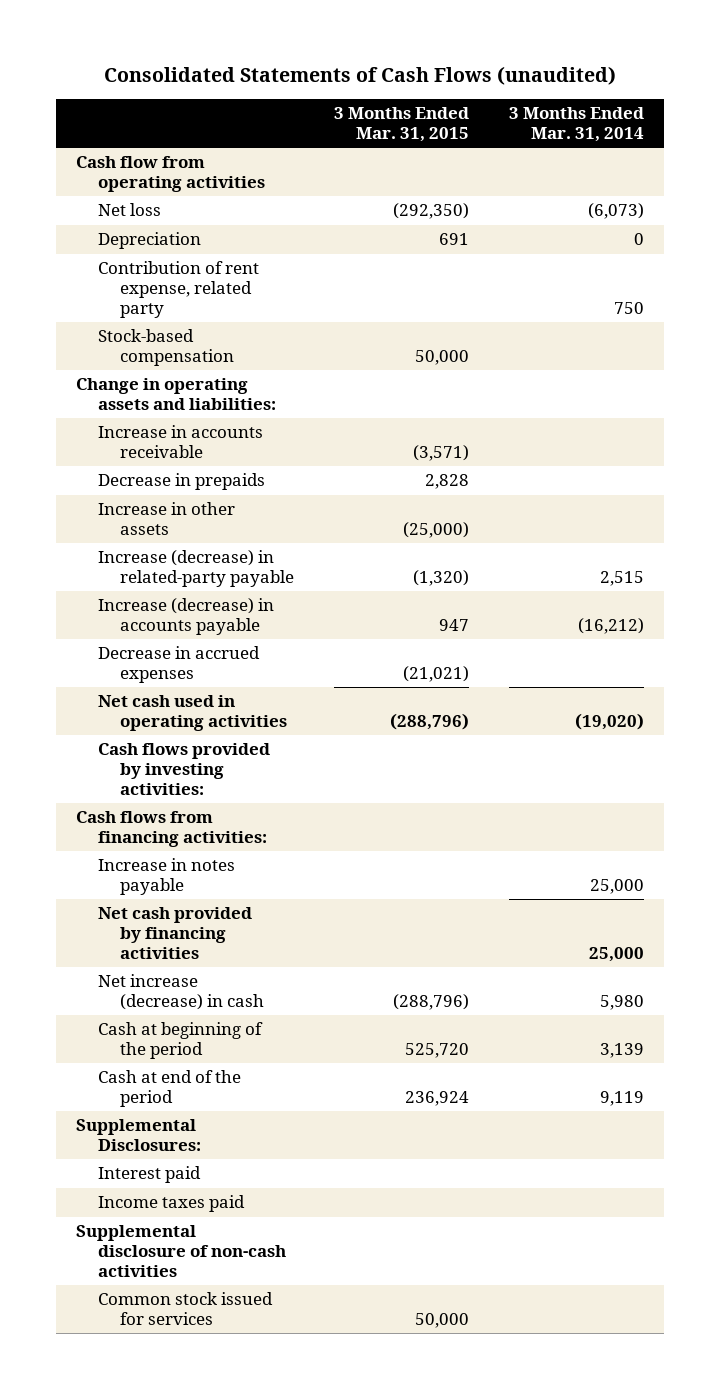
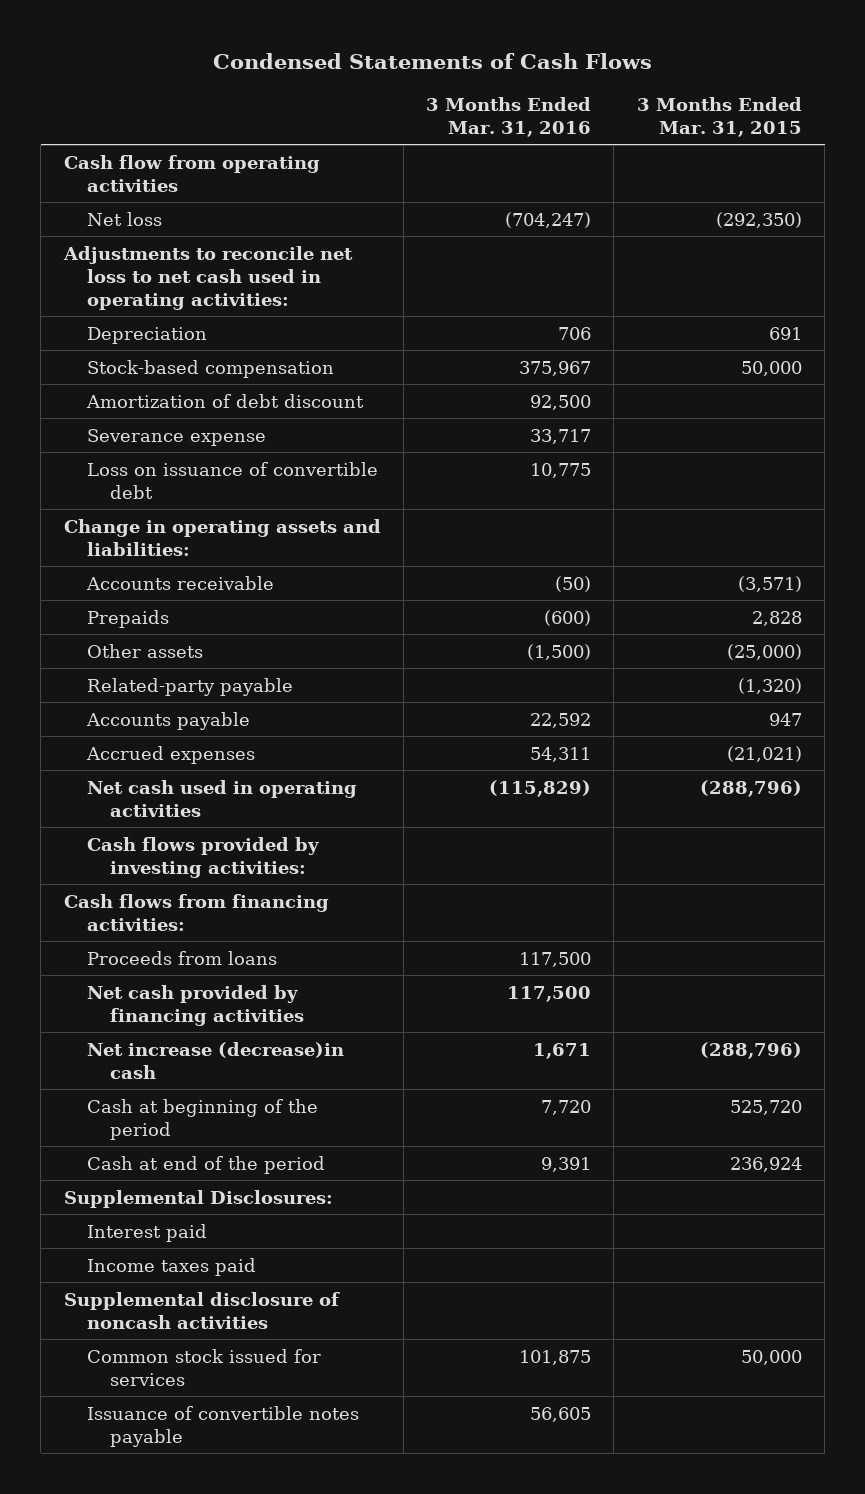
[104,66,617,86] Consolidated Statements of Cash Flows (unaudited) -> [212,52,652,69] Condensed Statements of Cash Flows
[509,107,645,143] 3 Months Ended Mar. 31, 2014 -> none
none -> [426,96,592,137] 3 Months Ended Mar. 31, 2016
none -> [62,245,353,310] Adjustments to reconcile net loss to net cash used in operating activities:
[97,261,259,319] Contribution of rent expense, related party -> none
none -> [85,393,364,408] Amortization of debt discount
none -> [86,428,266,446] Severance expense
none -> [86,461,378,499] Loss on issuance of convertible debt
[97,425,263,459] Increase in accounts receivable -> [85,575,274,590] Accounts receivable
[97,473,265,491] Decrease in prepaids -> [86,609,169,628] Prepaids
[97,502,235,536] Increase in other assets -> [86,643,203,658] Other assets
[97,550,294,588] Increase (decrease) in related-party payable -> [86,677,293,696] Related-party payable
[97,598,274,636] Increase (decrease) in accounts payable -> [85,711,250,730] Accounts payable
[97,646,260,684] Decrease in accrued expenses -> [85,745,255,764] Accrued expenses
[97,858,235,896] Increase in notes payable -> none
none -> [86,950,277,965] Proceeds from loans
[97,974,264,1011] Net increase (decrease) in cash -> [86,1041,344,1079] Net increase (decrease)in cash
[75,1225,286,1278] Supplemental disclosure of non-cash activities -> [63,1291,340,1329] Supplemental disclosure of noncash activities
none -> [86,1405,359,1447] Issuance of convertible notes payable

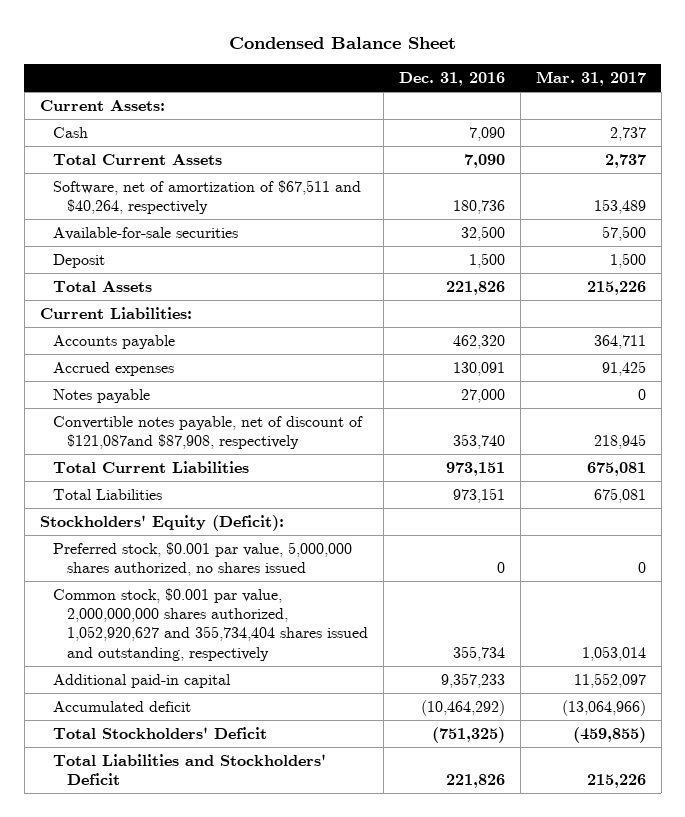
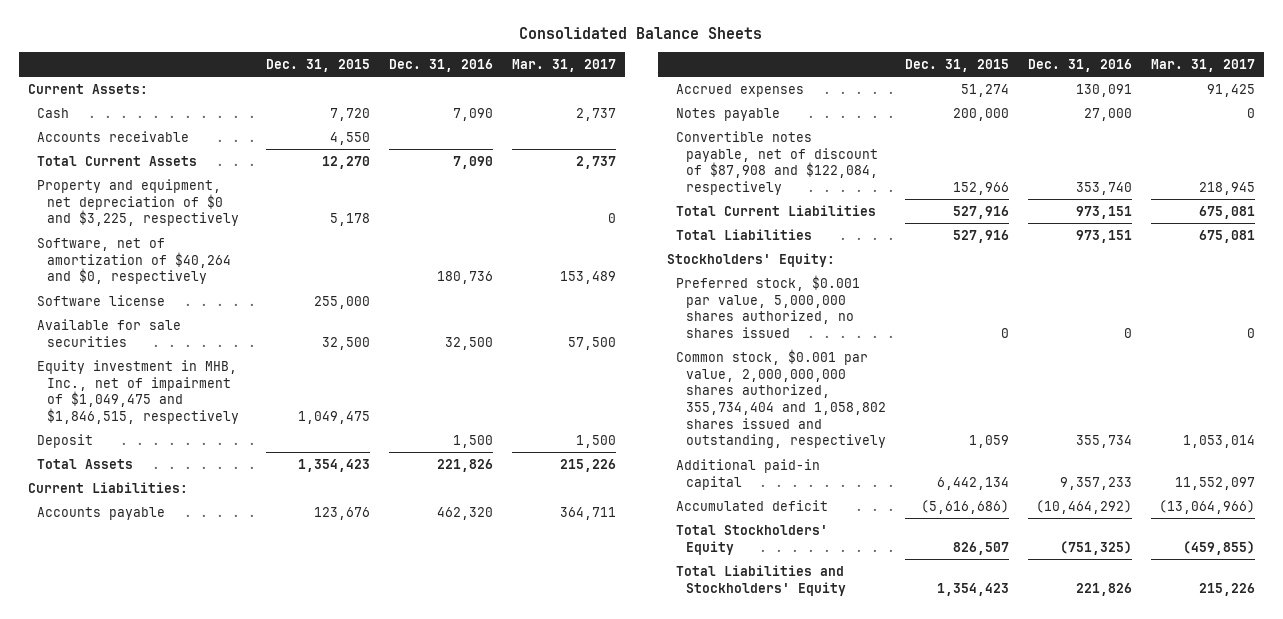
[228,36,456,49] Condensed Balance Sheet -> [519,26,763,39] Consolidated Balance Sheets
none -> [265,58,370,72] Dec. 31, 2015
none -> [37,130,190,142] Accounts receivable
none -> [37,178,239,227] Property and equipment, net depreciation of $0 and $3,225, respectively
[53,179,362,215] Software, net of amortization of $67,511 and $40,264, respectively -> [37,237,231,285] Software, net of amortization of $40,264 and $0, respectively
none -> [37,294,166,306] Software license
[53,226,239,240] Available-for-sale securities -> [37,318,182,347] Available for sale securities
none -> [37,359,239,425] Equity investment in MHB, Inc., net of impairment of $1,049,475 and $1,846,515, respectively
[53,415,364,450] Convertible notes payable, net of discount of $121,087and $87,908, respectively -> [676,130,878,196] Convertible notes payable, net of discount of $87,908 and $122,084, respectively
[39,514,284,531] Stockholders' Equity (Deficit): -> [667,252,836,267] Stockholders' Equity:
[53,587,368,661] Common stock, $0.001 par value, 2,000,000,000 shares authorized, 1,052,920,627 and 355,734,404 shares issued and outstanding, respectively -> [676,348,886,449] Common stock, $0.001 par value, 2,000,000,000 shares authorized, 355,734,404 and 1,058,802 shares issued and outstanding, respectively
[53,726,268,739] Total Stockholders' Deficit -> [676,524,829,555] Total Stockholders' Equity
[53,753,327,786] Total Liabilities and Stockholders' Deficit -> [676,564,846,596] Total Liabilities and Stockholders' Equity

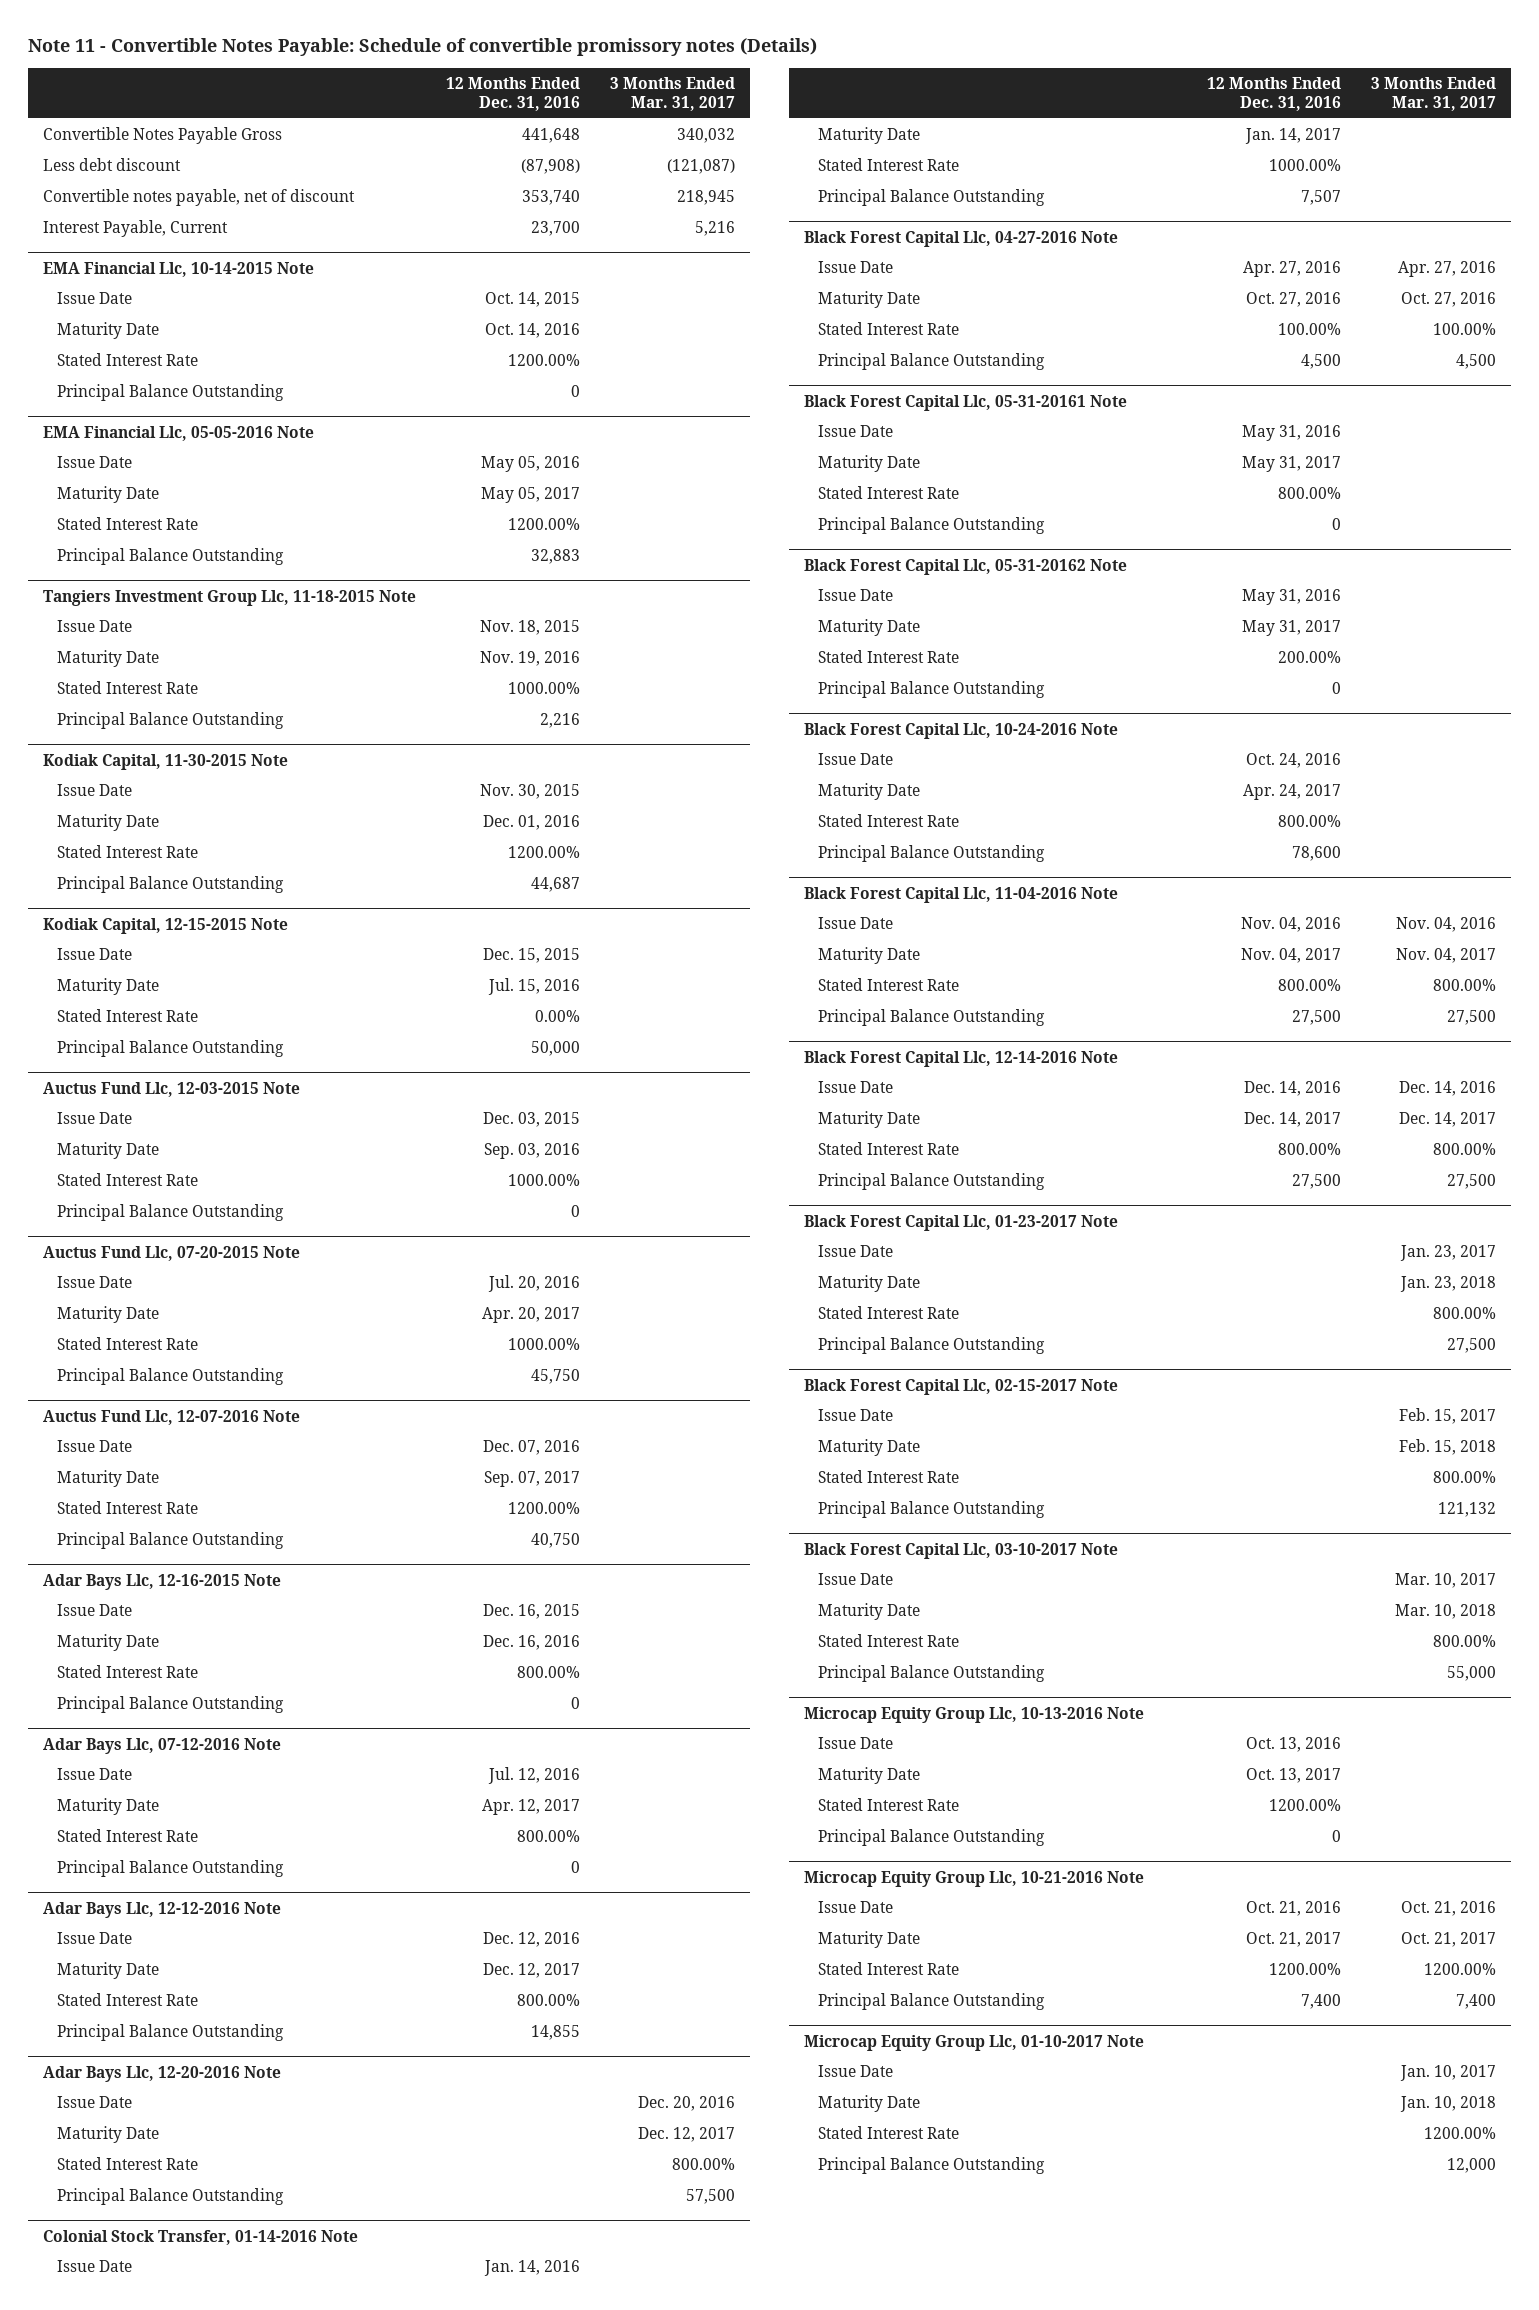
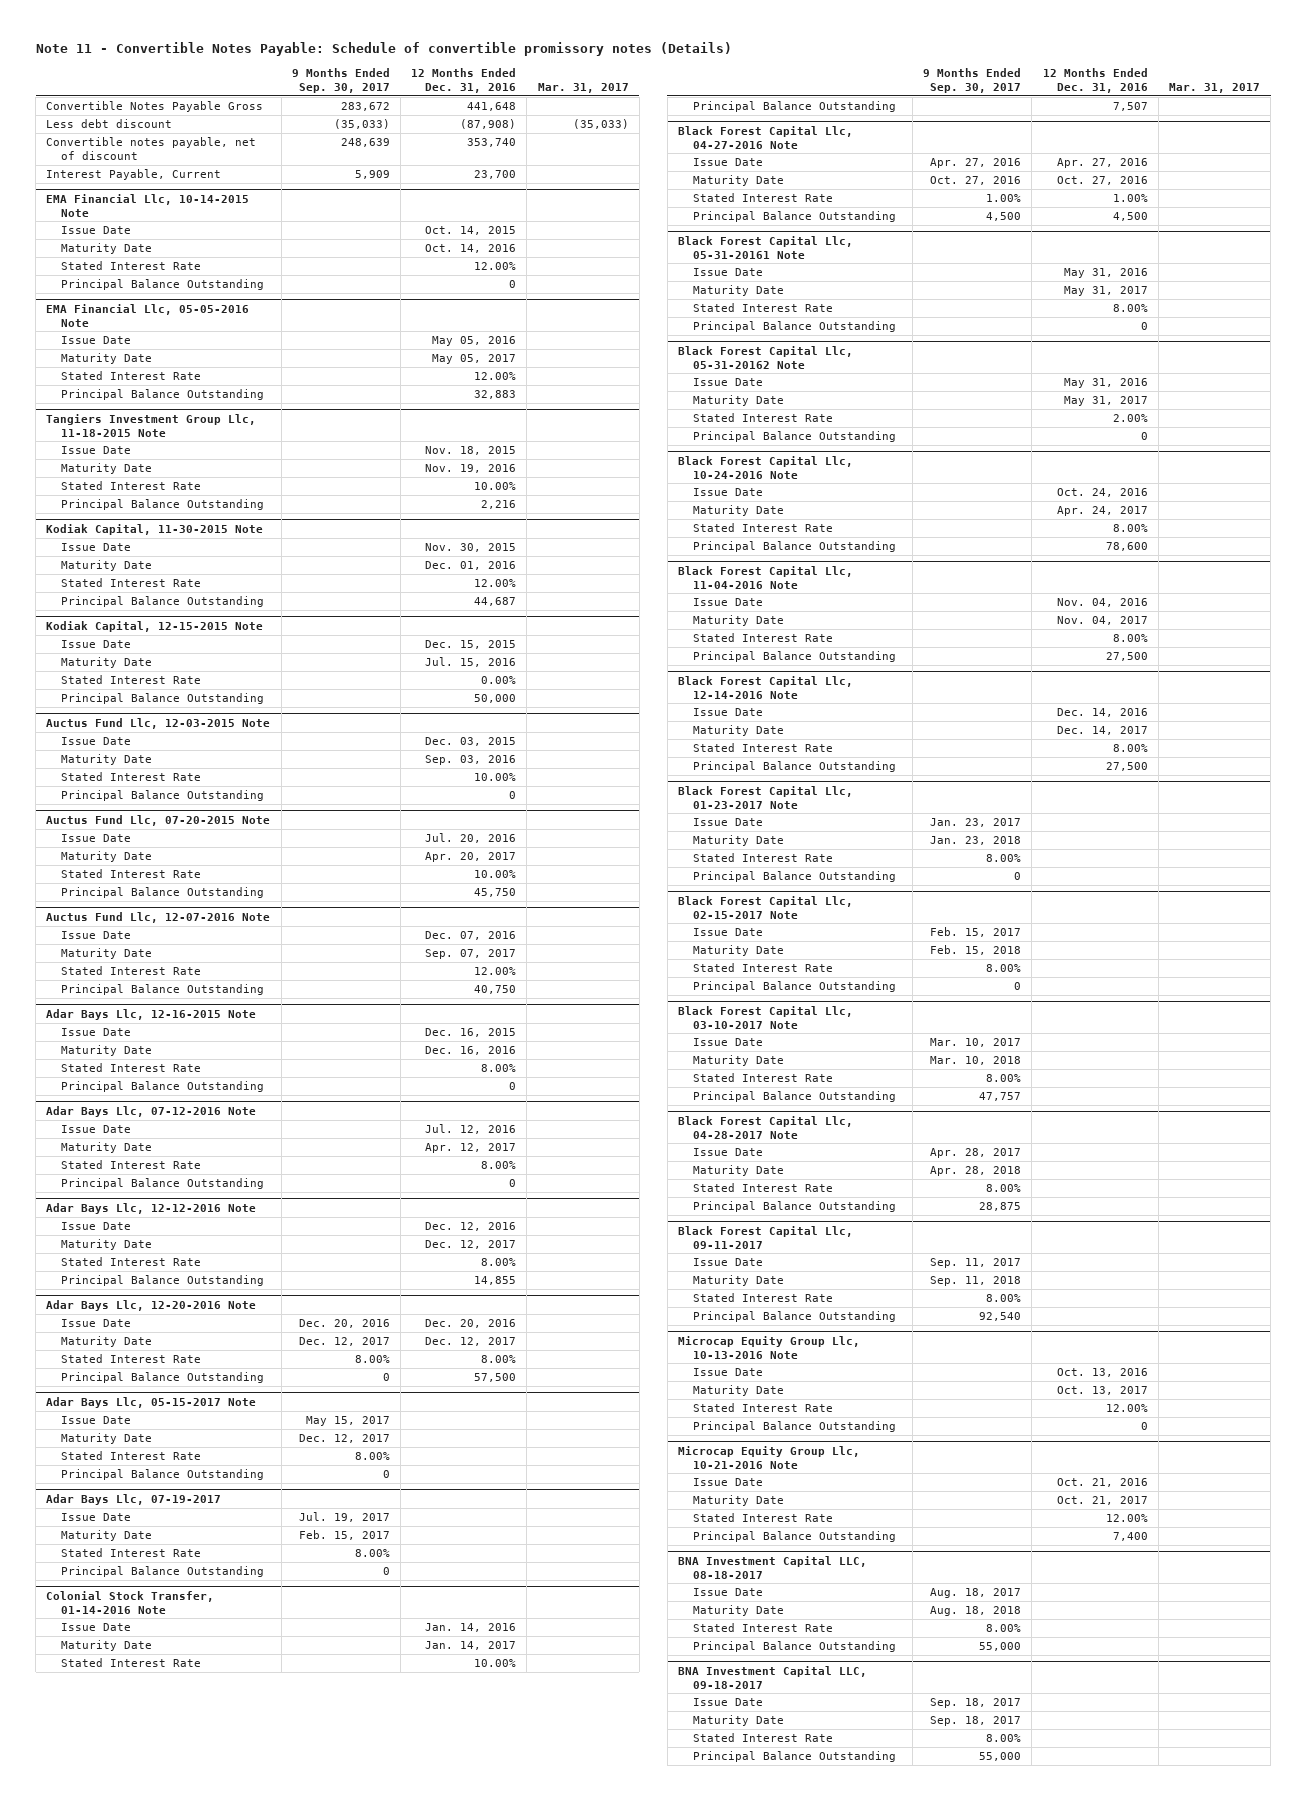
[610,76,736,112] 3 Months Ended Mar. 31, 2017 -> none
none -> [291,68,390,94] 9 Months Ended Sep. 30, 2017
none -> [537,83,629,94] Mar. 31, 2017
[508,353,581,366] 1200.00% -> [474,261,517,270] 12.00%
[508,517,581,530] 1200.00% -> [474,371,517,380] 12.00%
[508,681,581,694] 1000.00% -> [474,481,517,490] 10.00%
[508,845,581,858] 1200.00% -> [474,578,517,587] 12.00%
[508,1173,581,1186] 1000.00% -> [474,772,517,781] 10.00%
[508,1337,581,1350] 1000.00% -> [474,869,517,878] 10.00%
[508,1501,581,1514] 1200.00% -> [474,966,517,975] 12.00%
[517,1665,581,1678] 800.00% -> [481,1063,517,1072] 8.00%
[517,1829,581,1842] 800.00% -> [481,1160,517,1169] 8.00%
[517,1993,581,2006] 800.00% -> [481,1257,517,1266] 8.00%
none -> [61,1318,132,1327] Issue Date
none -> [61,1335,153,1347] Maturity Date
none -> [61,1353,202,1363] Stated Interest Rate
none -> [61,1371,265,1383] Principal Balance Outstanding
none -> [46,1396,257,1408] Adar Bays Llc, 05-15-2017 Note
none -> [46,1493,222,1505] Adar Bays Llc, 07-19-2017
none -> [61,1512,132,1521] Issue Date
none -> [61,1529,153,1541] Maturity Date
none -> [61,1547,202,1557] Stated Interest Rate
none -> [61,1565,265,1577] Principal Balance Outstanding
[1269,158,1342,171] 1000.00% -> [474,1658,517,1667] 10.00%
[1278,322,1342,335] 100.00% -> [1112,193,1148,202] 1.00%
[1278,486,1342,499] 800.00% -> [1112,303,1148,312] 8.00%
[1278,650,1342,663] 200.00% -> [1112,413,1148,422] 2.00%
[1278,814,1342,827] 800.00% -> [1112,523,1148,532] 8.00%
[1278,978,1342,991] 800.00% -> [1112,633,1148,642] 8.00%
[1278,1142,1342,1155] 800.00% -> [1112,743,1148,752] 8.00%
none -> [677,1115,853,1139] Black Forest Capital Llc, 04-28-2017 Note
none -> [692,1147,763,1156] Issue Date
none -> [692,1164,784,1176] Maturity Date
none -> [692,1182,833,1192] Stated Interest Rate
none -> [692,1200,896,1212] Principal Balance Outstanding
none -> [677,1225,853,1249] Black Forest Capital Llc, 09-11-2017
none -> [692,1257,763,1266] Issue Date
none -> [692,1274,784,1286] Maturity Date
none -> [692,1292,833,1302] Stated Interest Rate
none -> [692,1310,896,1322] Principal Balance Outstanding
[1269,1798,1342,1811] 1200.00% -> [1105,1403,1148,1412] 12.00%
[1269,1962,1342,1975] 1200.00% -> [1105,1513,1148,1522] 12.00%
[804,2034,1145,2051] Microcap Equity Group Llc, 01-10-2017 Note -> none
none -> [677,1555,867,1579] BNA Investment Capital LLC, 08-18-2017
none -> [677,1665,867,1689] BNA Investment Capital LLC, 09-18-2017
none -> [692,1697,763,1706] Issue Date
none -> [692,1714,784,1726] Maturity Date
none -> [692,1732,833,1742] Stated Interest Rate
none -> [692,1750,896,1762] Principal Balance Outstanding

